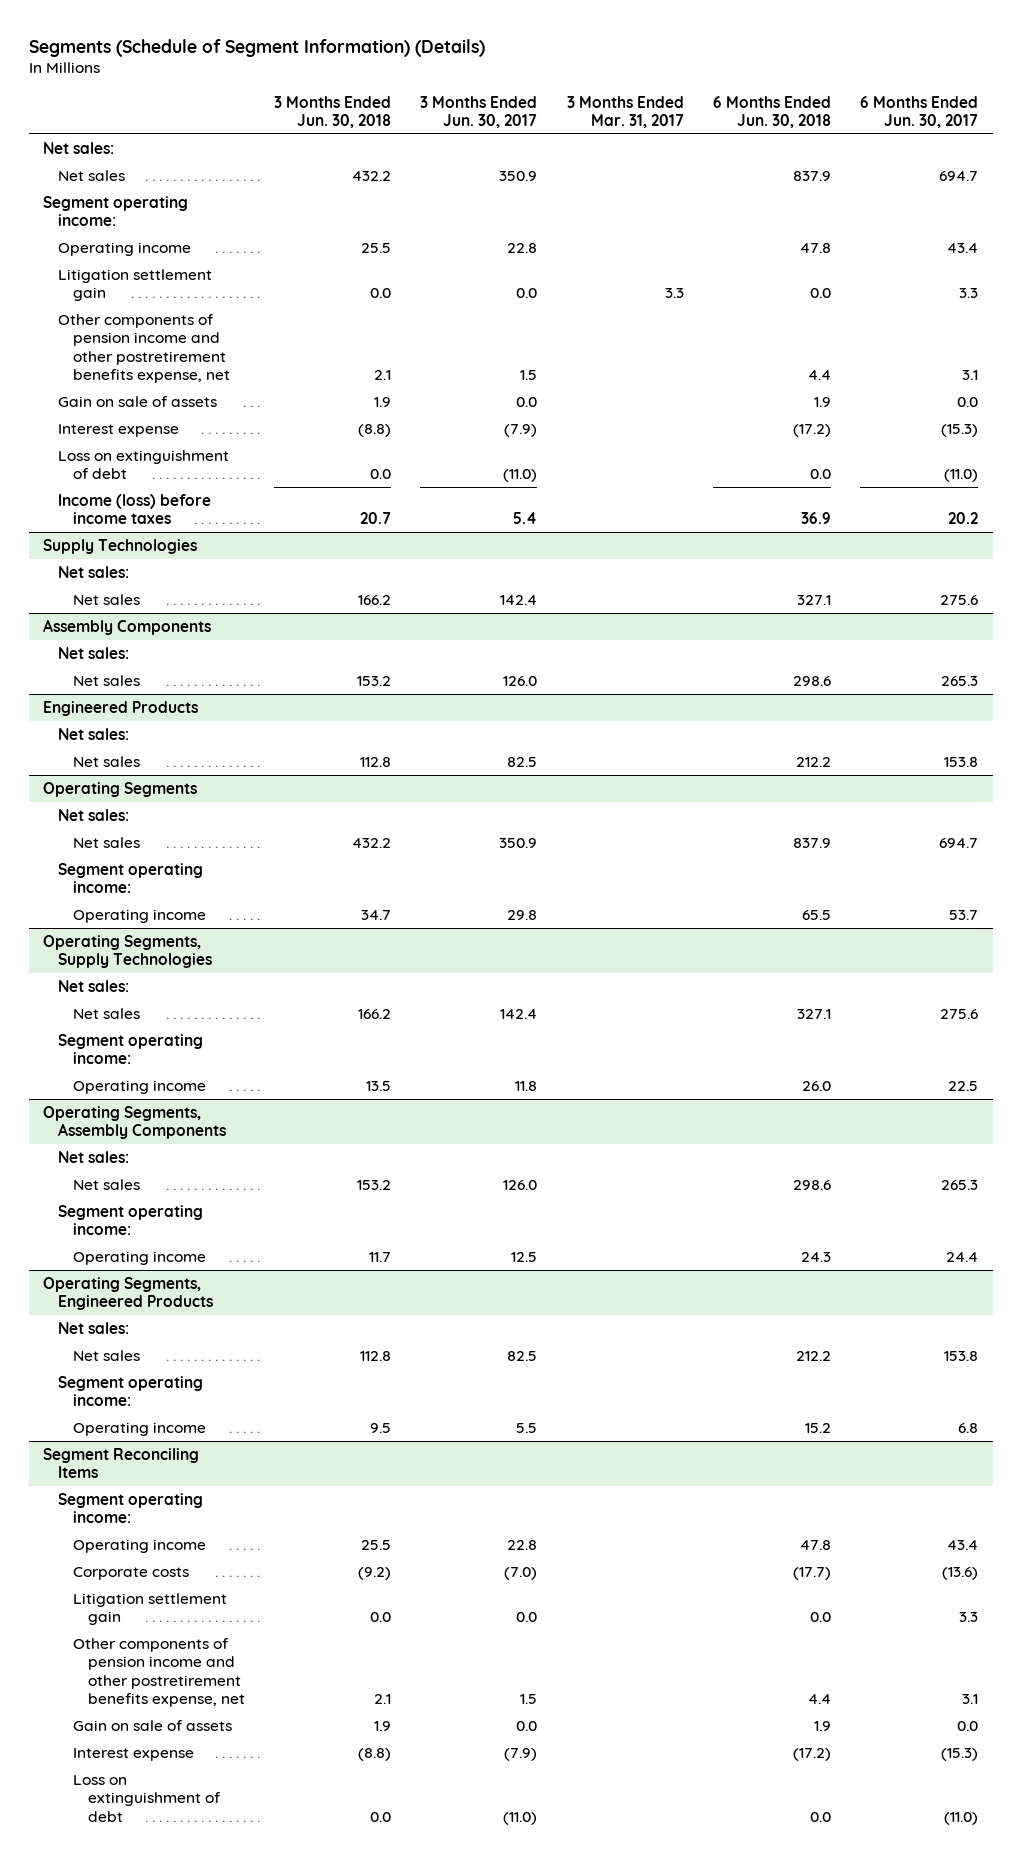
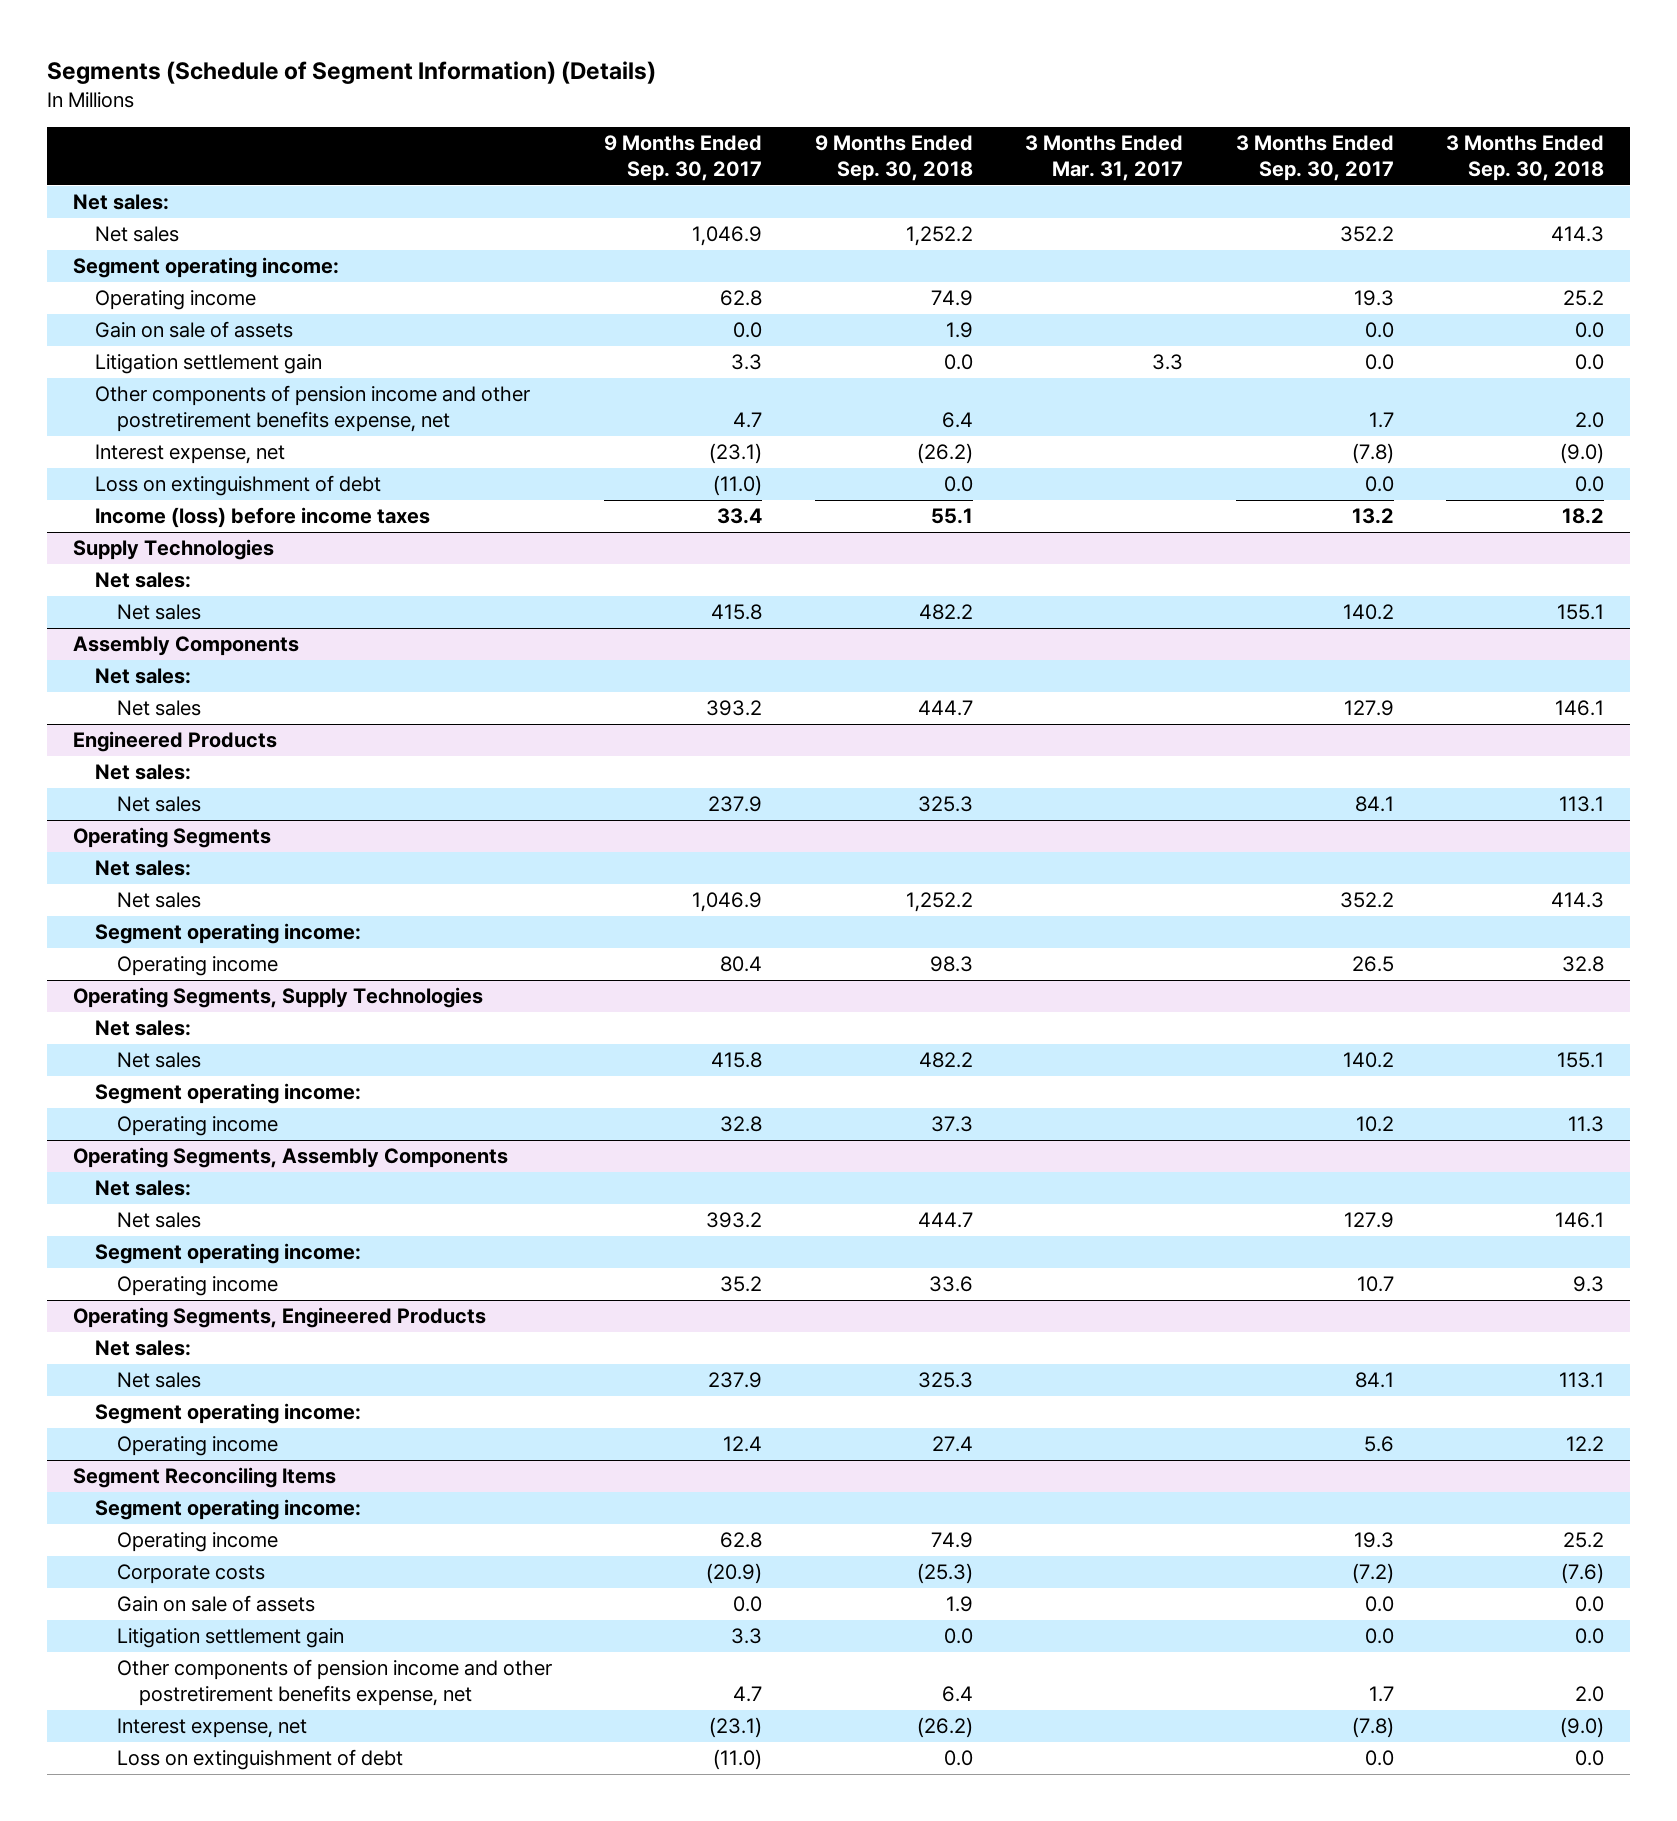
[274,95,392,129] 3 Months Ended Jun. 30, 2018 -> none
[420,95,538,129] 3 Months Ended Jun. 30, 2017 -> none
[712,95,831,129] 6 Months Ended Jun. 30, 2018 -> none
[860,95,979,129] 6 Months Ended Jun. 30, 2017 -> none
none -> [604,135,763,182] 9 Months Ended Sep. 30, 2017
none -> [814,135,973,182] 9 Months Ended Sep. 30, 2018
none -> [1235,135,1394,182] 3 Months Ended Sep. 30, 2017
none -> [1446,135,1605,182] 3 Months Ended Sep. 30, 2018
[58,395,218,407] Gain on sale of assets -> [95,321,294,339] Gain on sale of assets
[58,423,180,437] Interest expense -> [95,444,286,465] Interest expense, net
[73,1719,233,1731] Gain on sale of assets -> [116,1595,315,1613] Gain on sale of assets
[73,1747,195,1761] Interest expense -> [116,1718,307,1739] Interest expense, net

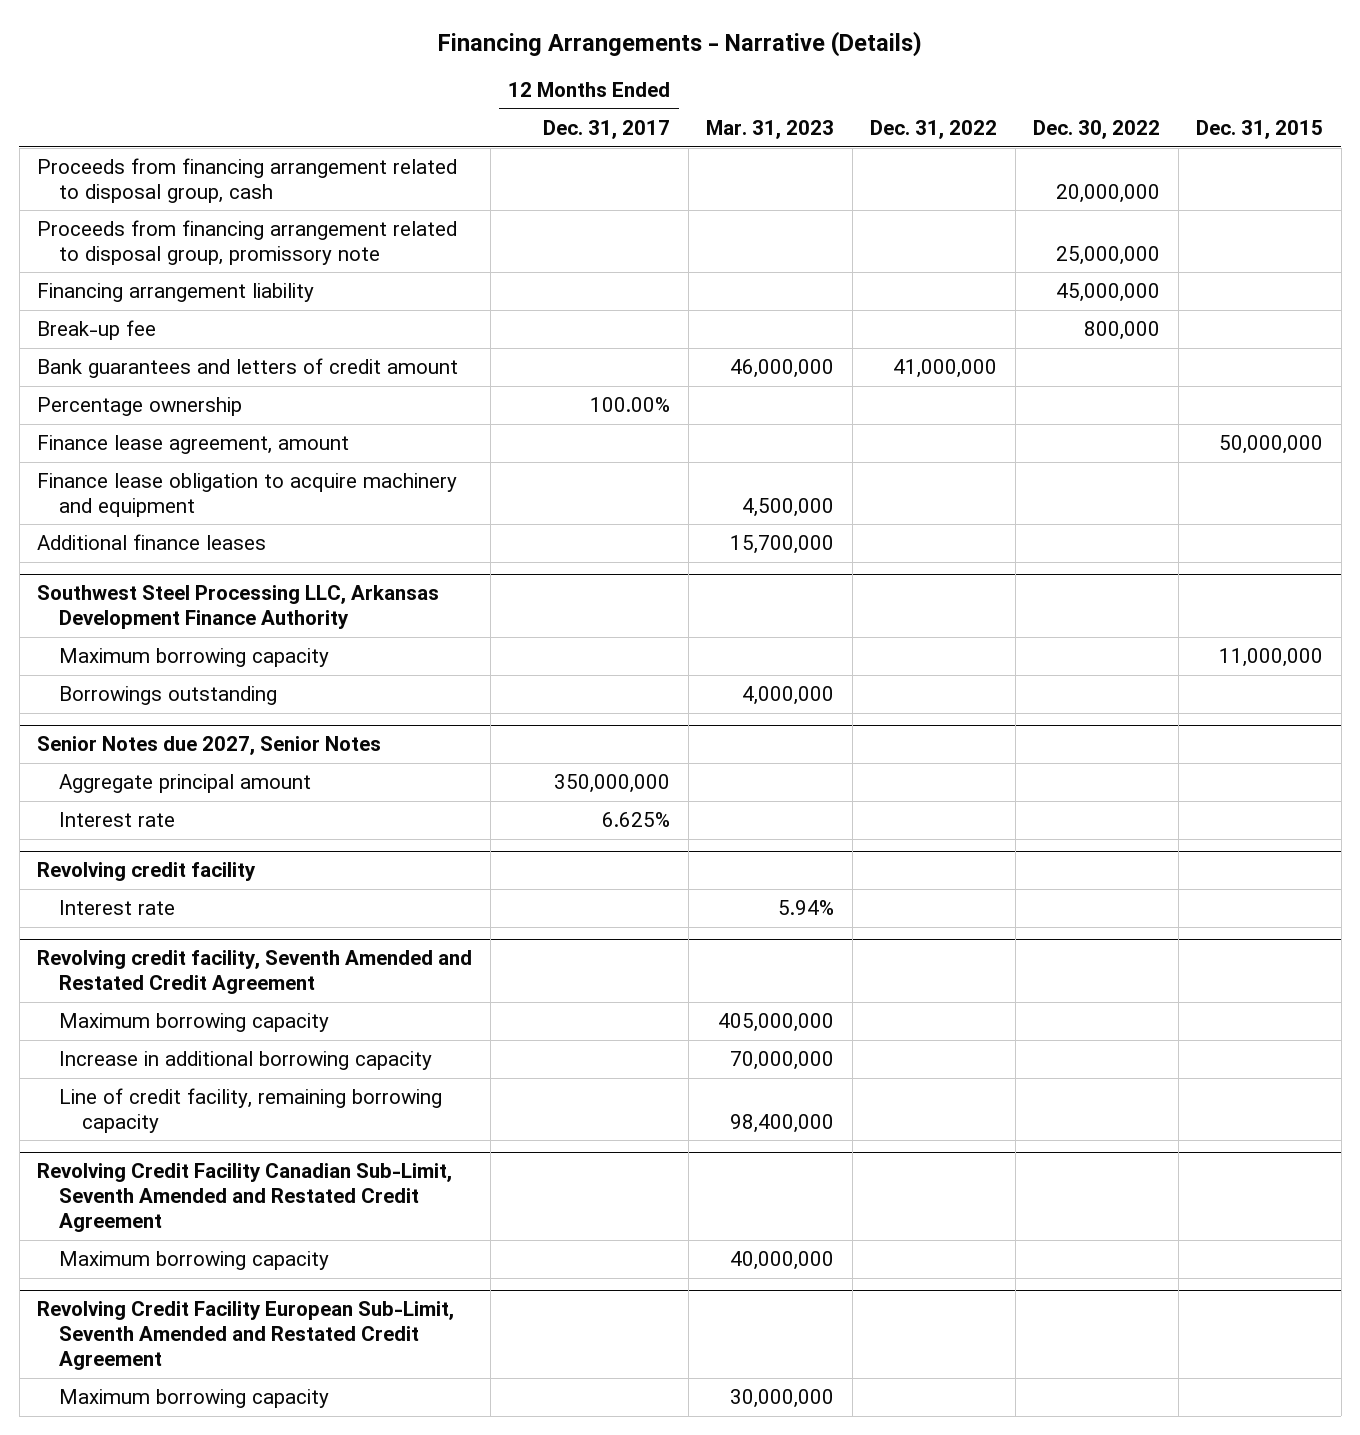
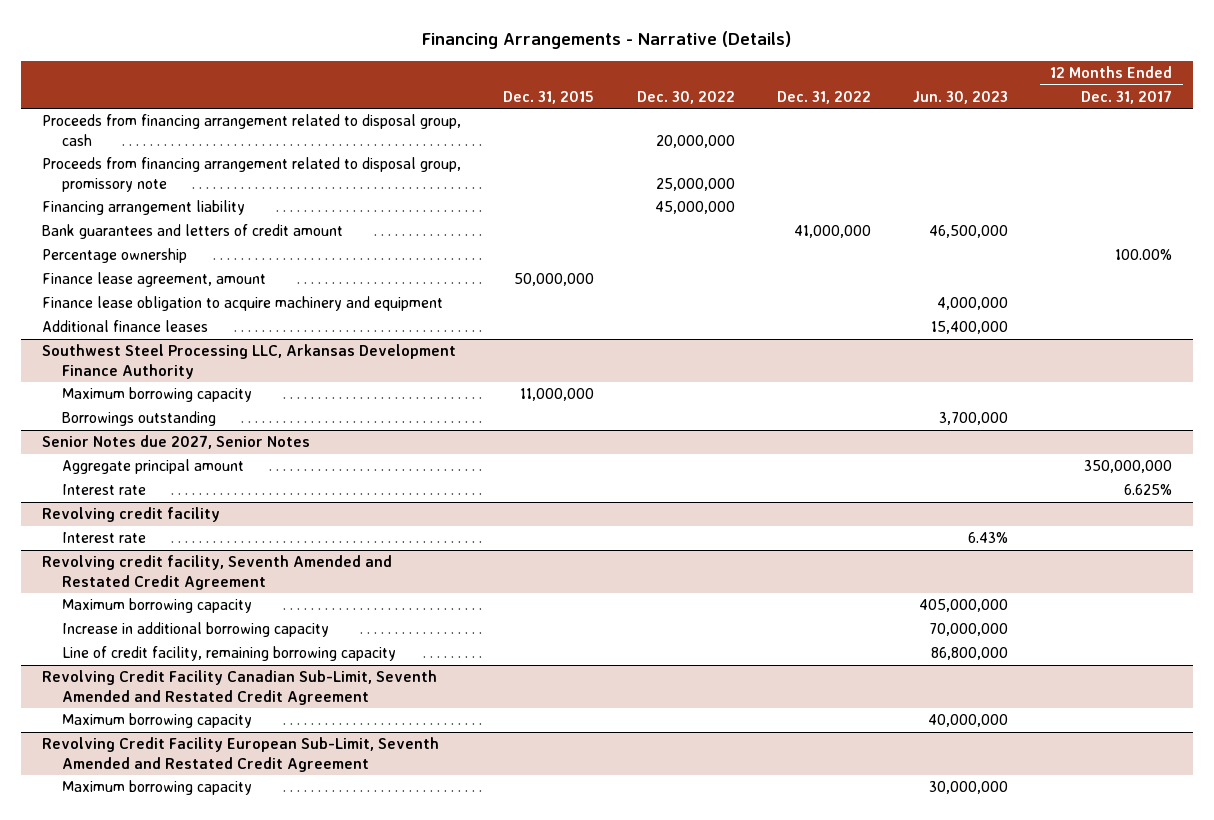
[706,120,835,140] Mar. 31, 2023 -> none
none -> [913,90,1009,104] Jun. 30, 2023
[37,320,157,341] Break-up fee -> none

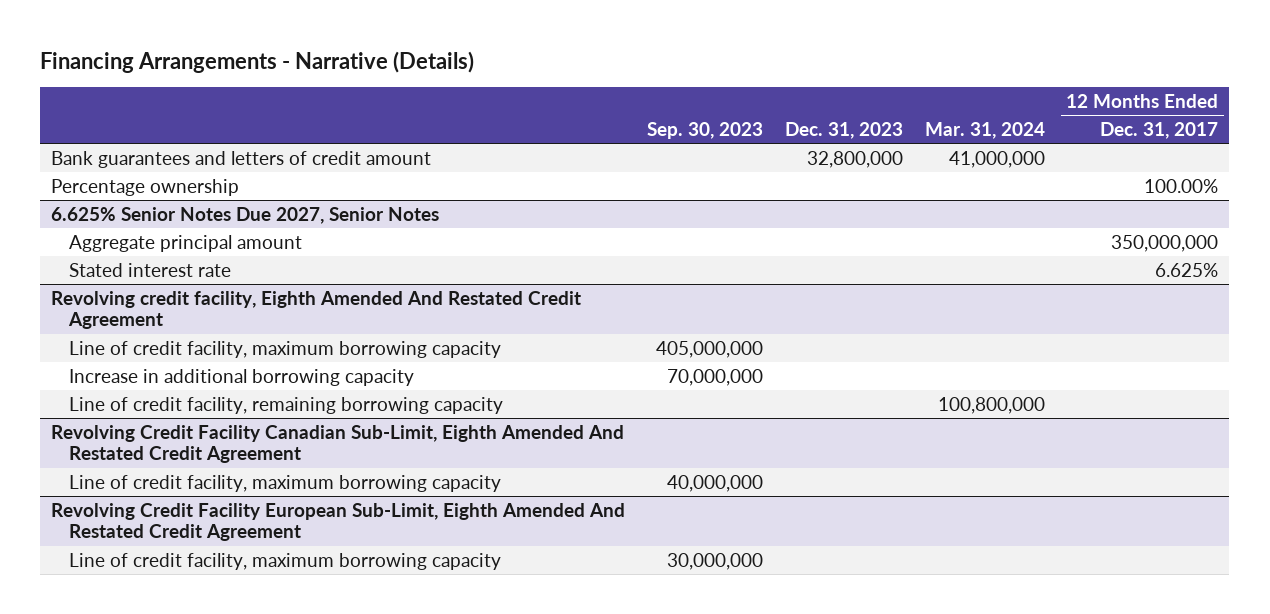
[503,90,595,104] Dec. 31, 2015 -> none
[636,90,735,104] Dec. 30, 2022 -> none
[776,90,871,104] Dec. 31, 2022 -> none
[913,90,1009,104] Jun. 30, 2023 -> none
none -> [646,121,763,139] Sep. 30, 2023
none -> [784,121,903,139] Dec. 31, 2023
none -> [924,121,1045,139] Mar. 31, 2024
[42,114,462,146] Proceeds from financing arrangement related to disposal group, cash -> none
[42,157,462,192] Proceeds from financing arrangement related to disposal group, promissory note -> none
[42,200,246,216] Financing arrangement liability -> none
[42,272,267,288] Finance lease agreement, amount -> none
[42,296,444,312] Finance lease obligation to acquire machinery and equipment -> none
[42,320,209,333] Additional finance leases -> none
[42,344,457,379] Southwest Steel Processing LLC, Arkansas Development Finance Authority -> none
[61,387,252,403] Maximum borrowing capacity -> none
[61,411,216,427] Borrowings outstanding -> none
[42,435,311,450] Senior Notes due 2027, Senior Notes -> [51,206,440,224] 6.625% Senior Notes Due 2027, Senior Notes
[42,507,221,523] Revolving credit facility -> none
[61,532,146,544] Interest rate -> none
[61,484,146,496] Interest rate -> [69,262,232,277] Stated interest rate
[42,555,393,590] Revolving credit facility, Seventh Amended and Restated Credit Agreement -> [51,290,582,330] Revolving credit facility, Eighth Amended And Restated Credit Agreement
[61,598,252,614] Maximum borrowing capacity -> [69,340,502,358] Line of credit facility, maximum borrowing capacity
[42,670,438,705] Revolving Credit Facility Canadian Sub-Limit, Seventh Amended and Restated Credit Agreement -> [51,424,625,464] Revolving Credit Facility Canadian Sub-Limit, Eighth Amended And Restated Credit Agreement
[61,713,252,729] Maximum borrowing capacity -> [69,474,502,492] Line of credit facility, maximum borrowing capacity
[42,737,440,772] Revolving Credit Facility European Sub-Limit, Seventh Amended and Restated Credit Agreement -> [51,502,626,542] Revolving Credit Facility European Sub-Limit, Eighth Amended And Restated Credit Agreement
[61,780,252,796] Maximum borrowing capacity -> [69,552,502,570] Line of credit facility, maximum borrowing capacity

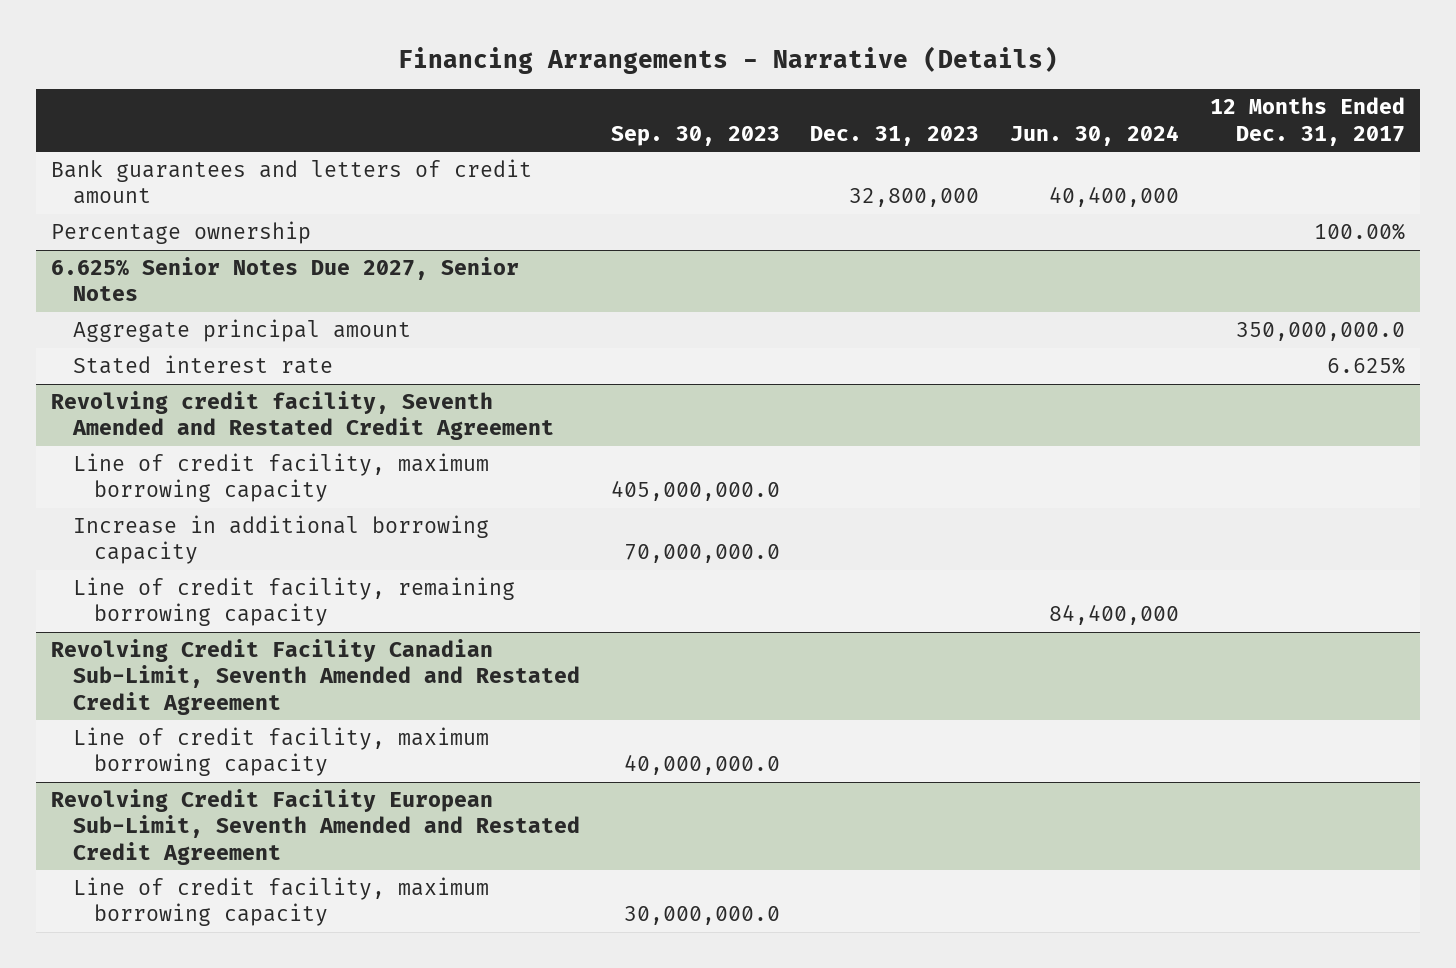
[924,121,1045,139] Mar. 31, 2024 -> none
none -> [1010,124,1180,146] Jun. 30, 2024
[1111,234,1219,252] 350,000,000 -> [1235,322,1405,342] 350,000,000.0
[51,290,582,330] Revolving credit facility, Eighth Amended And Restated Credit Agreement -> [51,391,554,441] Revolving credit facility, Seventh Amended and Restated Credit Agreement
[655,340,763,358] 405,000,000 -> [610,480,780,502] 405,000,000.0
[666,368,763,386] 70,000,000 -> [623,544,780,564] 70,000,000.0
[51,424,625,464] Revolving Credit Facility Canadian Sub-Limit, Eighth Amended And Restated Credit Agreement -> [51,639,580,715] Revolving Credit Facility Canadian Sub-Limit, Seventh Amended and Restated Credit Agreement
[666,474,763,492] 40,000,000 -> [623,754,780,776] 40,000,000.0
[51,502,626,542] Revolving Credit Facility European Sub-Limit, Eighth Amended And Restated Credit Agreement -> [51,789,580,865] Revolving Credit Facility European Sub-Limit, Seventh Amended and Restated Credit Agreement
[666,552,763,570] 30,000,000 -> [623,906,780,926] 30,000,000.0

